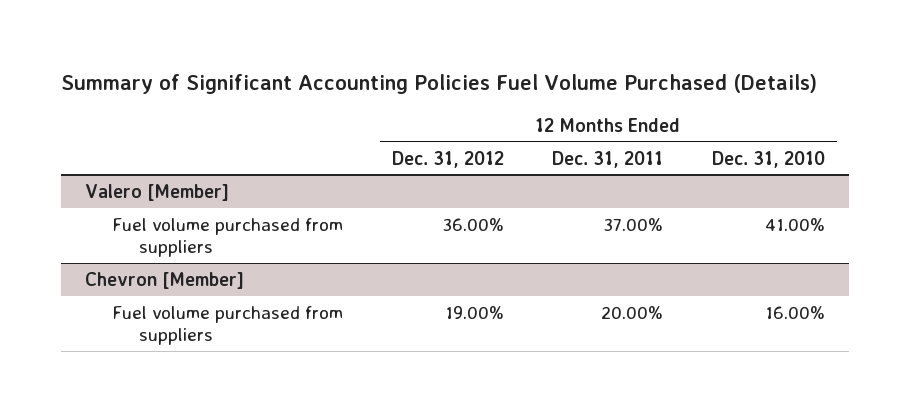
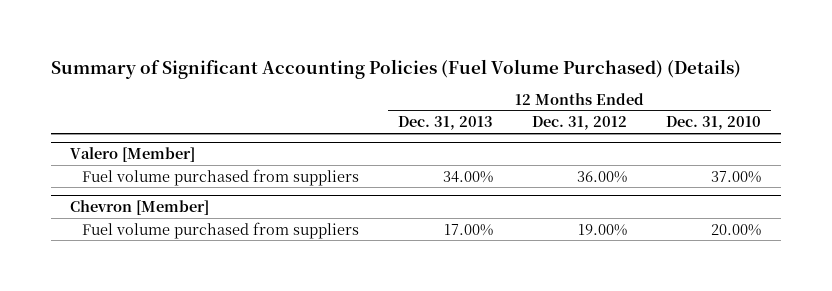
[61,74,818,95] Summary of Significant Accounting Policies Fuel Volume Purchased (Details) -> [50,58,741,79] Summary of Significant Accounting Policies (Fuel Volume Purchased) (Details)
[552,150,664,168] Dec. 31, 2011 -> none
none -> [397,116,493,131] Dec. 31, 2013
[764,217,825,231] 41.00% -> [711,170,762,183] 37.00%
[764,305,825,319] 16.00% -> [711,223,762,236] 20.00%

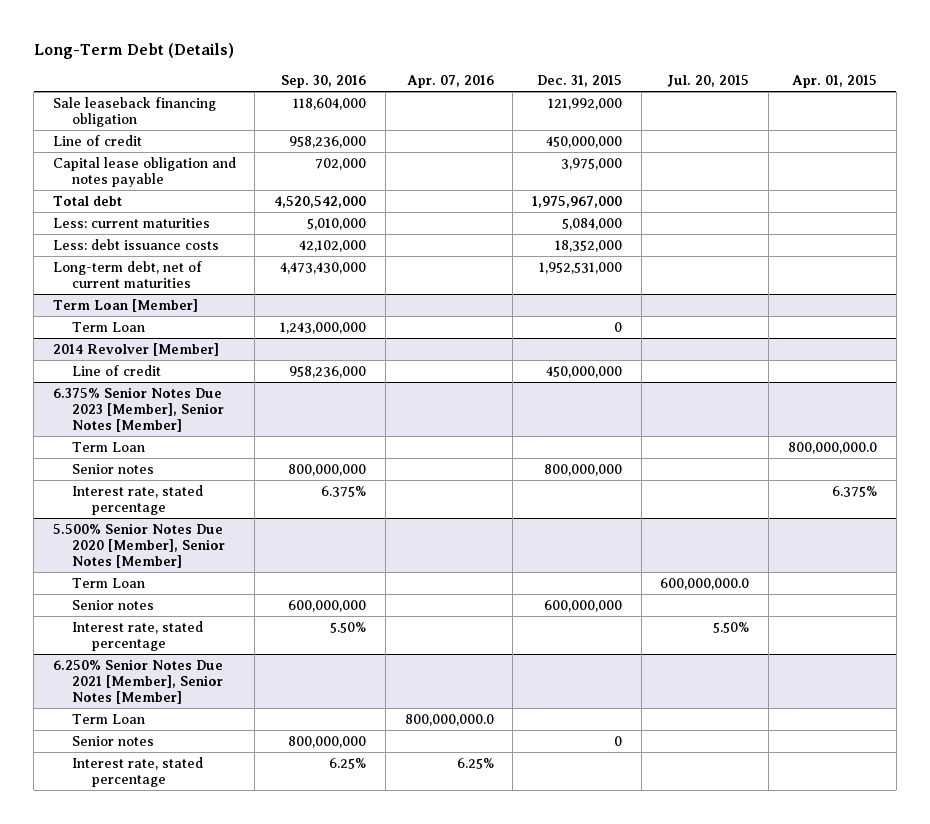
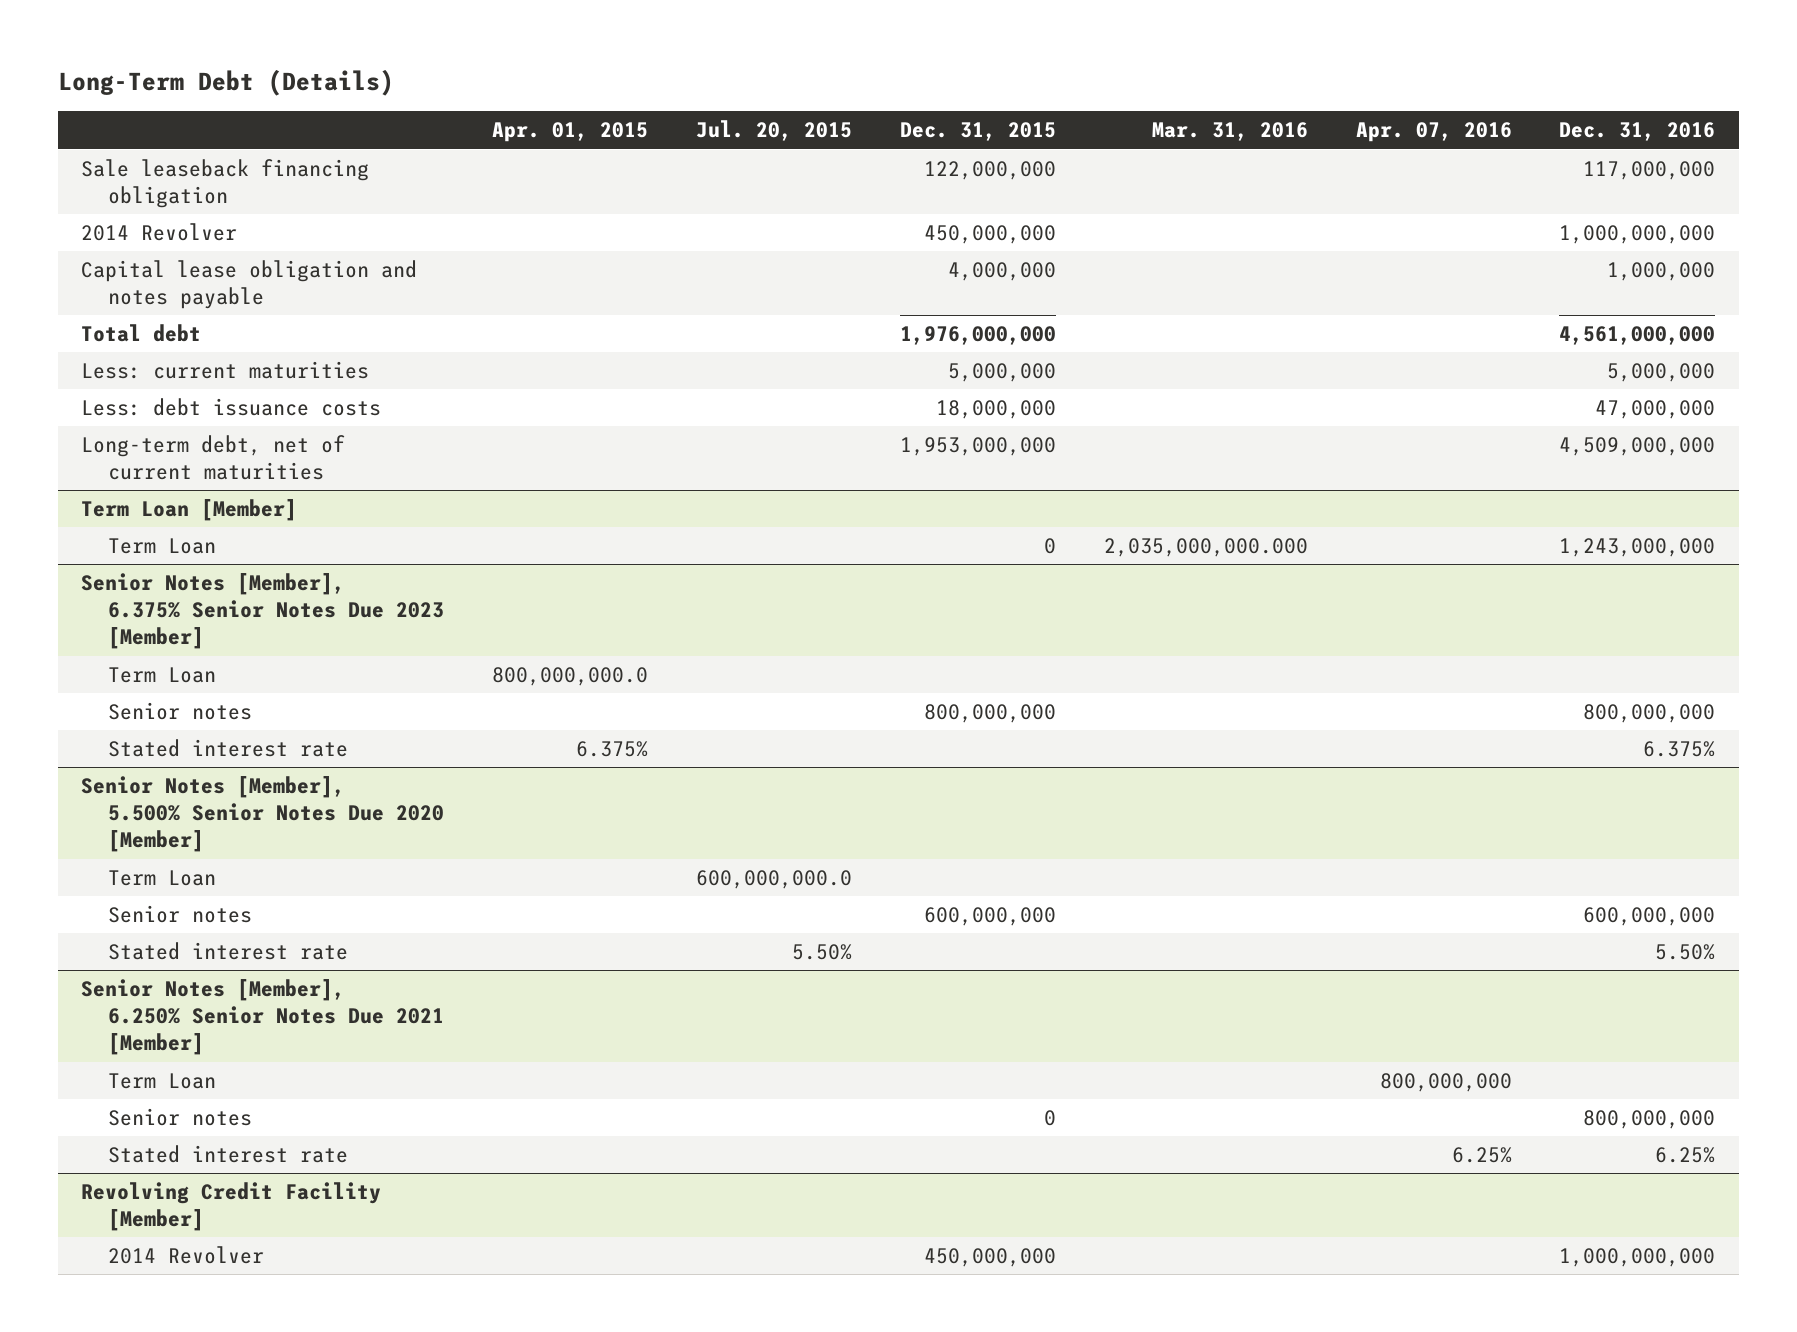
[281,74,367,88] Sep. 30, 2016 -> none
none -> [1151,122,1308,142] Mar. 31, 2016
none -> [1559,122,1716,142] Dec. 31, 2016
[547,97,622,110] 121,992,000 -> [923,161,1056,181] 122,000,000
[52,134,142,146] Line of credit -> [81,223,238,242] 2014 Revolver
[560,157,622,170] 3,975,000 -> [947,262,1056,282] 4,000,000
[531,195,622,208] 1,975,967,000 -> [899,326,1056,346] 1,976,000,000
[561,217,622,230] 5,084,000 -> [947,363,1056,383] 5,000,000
[554,239,622,252] 18,352,000 -> [935,400,1056,420] 18,000,000
[538,261,622,274] 1,952,531,000 -> [899,437,1056,457] 1,953,000,000
[52,342,219,356] 2014 Revolver [Member] -> none
[72,364,162,376] Line of credit -> none
[52,386,225,433] 6.375% Senior Notes Due 2023 [Member], Senior Notes [Member] -> [81,573,445,650] Senior Notes [Member], 6.375% Senior Notes Due 2023 [Member]
[72,484,204,515] Interest rate, stated percentage -> [108,739,349,758] Stated interest rate
[52,522,226,569] 5.500% Senior Notes Due 2020 [Member], Senior Notes [Member] -> [81,776,445,853] Senior Notes [Member], 5.500% Senior Notes Due 2020 [Member]
[72,620,204,651] Interest rate, stated percentage -> [108,942,349,961] Stated interest rate
[52,658,224,705] 6.250% Senior Notes Due 2021 [Member], Senior Notes [Member] -> [81,979,445,1056] Senior Notes [Member], 6.250% Senior Notes Due 2021 [Member]
[404,713,494,726] 800,000,000.0 -> [1379,1073,1512,1093] 800,000,000
[72,756,204,787] Interest rate, stated percentage -> [108,1145,349,1164] Stated interest rate
none -> [81,1182,382,1232] Revolving Credit Facility [Member]
none -> [108,1246,265,1265] 2014 Revolver

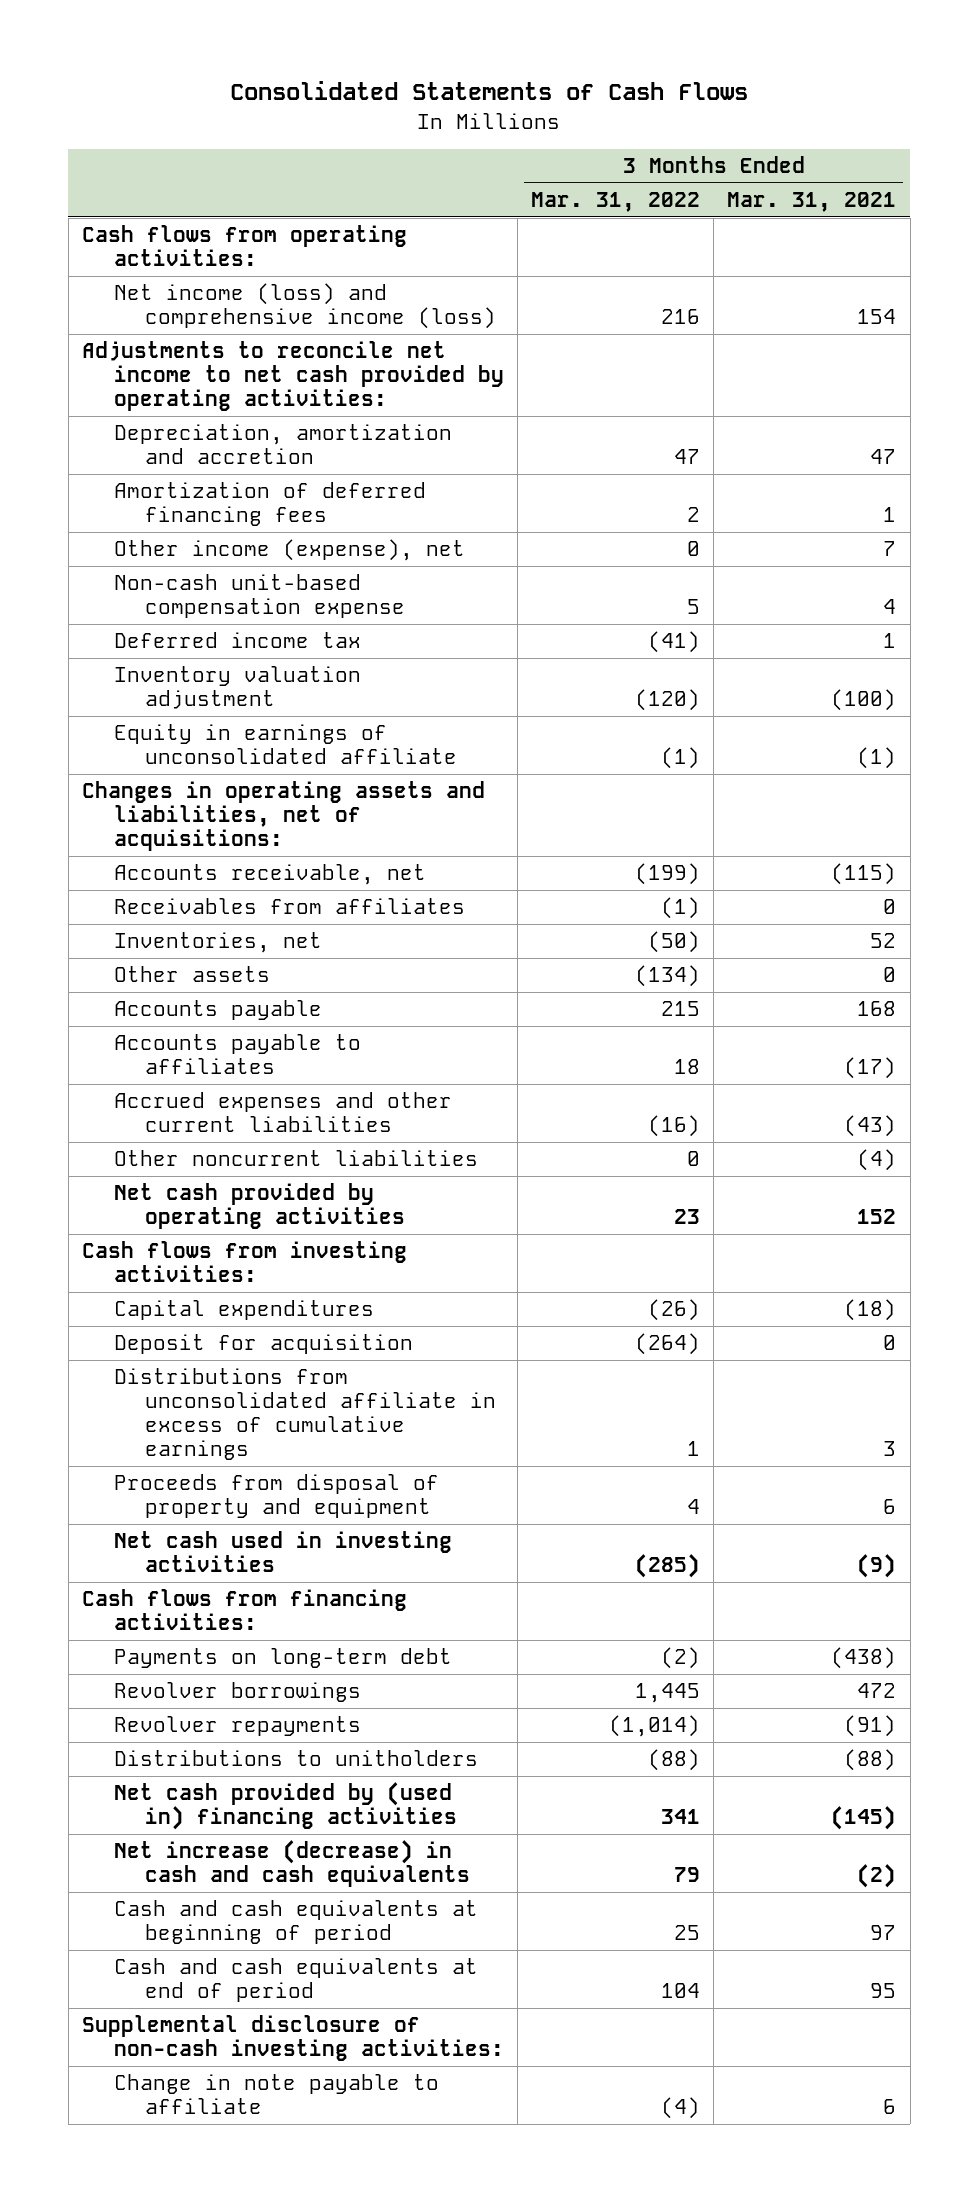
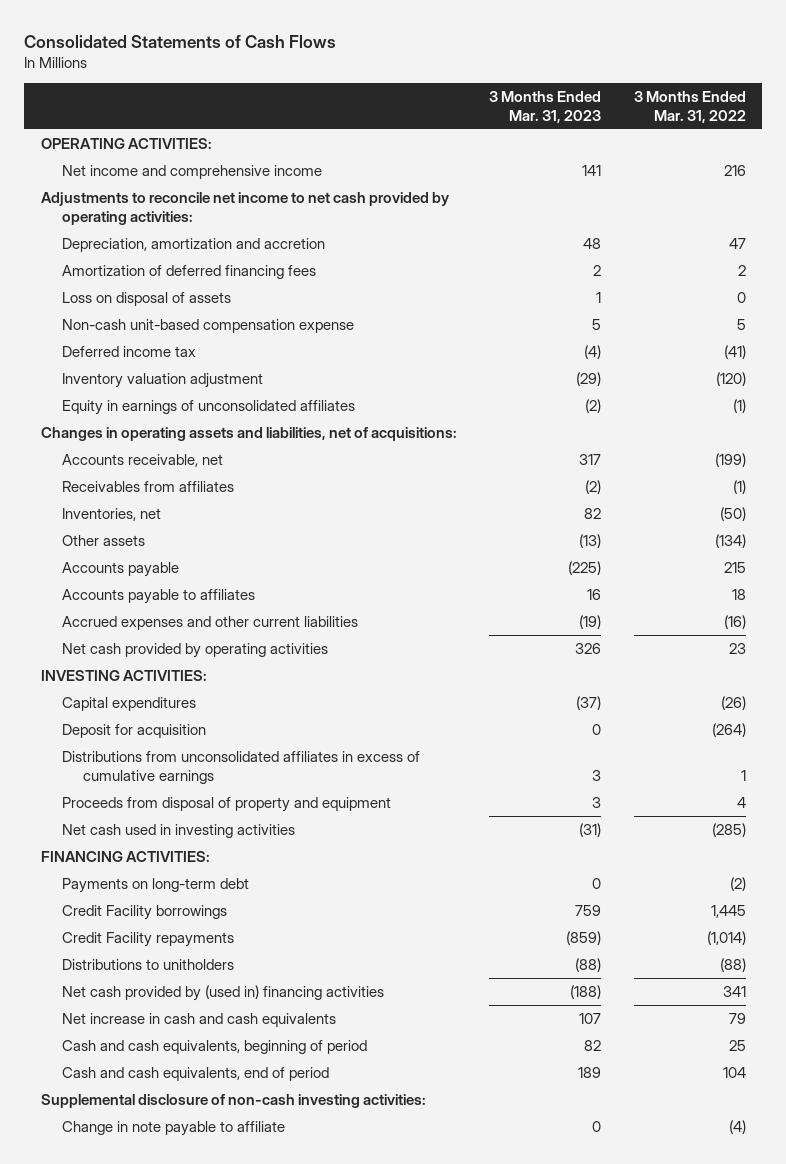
[727,192,897,213] Mar. 31, 2021 -> none
none -> [489,90,602,123] 3 Months Ended Mar. 31, 2023
[81,225,407,267] Cash flows from operating activities: -> [40,138,212,150] OPERATING ACTIVITIES:
[113,283,497,330] Net income (loss) and comprehensive income (loss) -> [61,165,322,180] Net income and comprehensive income
[113,539,465,562] Other income (expense), net -> none
none -> [61,292,231,307] Loss on disposal of assets
[113,724,458,765] Equity in earnings of unconsolidated affiliate -> [61,400,355,416] Equity in earnings of unconsolidated affiliates
[113,1150,478,1167] Other noncurrent liabilities -> none
[81,1241,407,1283] Cash flows from investing activities: -> [40,670,207,682] INVESTING ACTIVITIES:
[113,1368,497,1461] Distributions from unconsolidated affiliate in excess of cumulative earnings -> [61,751,420,785] Distributions from unconsolidated affiliates in excess of cumulative earnings
[81,1589,407,1631] Cash flows from financing activities: -> [40,851,210,863] FINANCING ACTIVITIES:
[113,1682,361,1703] Revolver borrowings -> [61,905,227,921] Credit Facility borrowings
[113,1716,361,1737] Revolver repayments -> [61,932,234,948] Credit Facility repayments
[113,1840,471,1888] Net increase (decrease) in cash and cash equivalents -> [61,1013,336,1028] Net increase in cash and cash equivalents
[113,1900,478,1945] Cash and cash equivalents at beginning of period -> [61,1040,367,1055] Cash and cash equivalents, beginning of period
[113,1958,478,2003] Cash and cash equivalents at end of period -> [61,1067,329,1082] Cash and cash equivalents, end of period

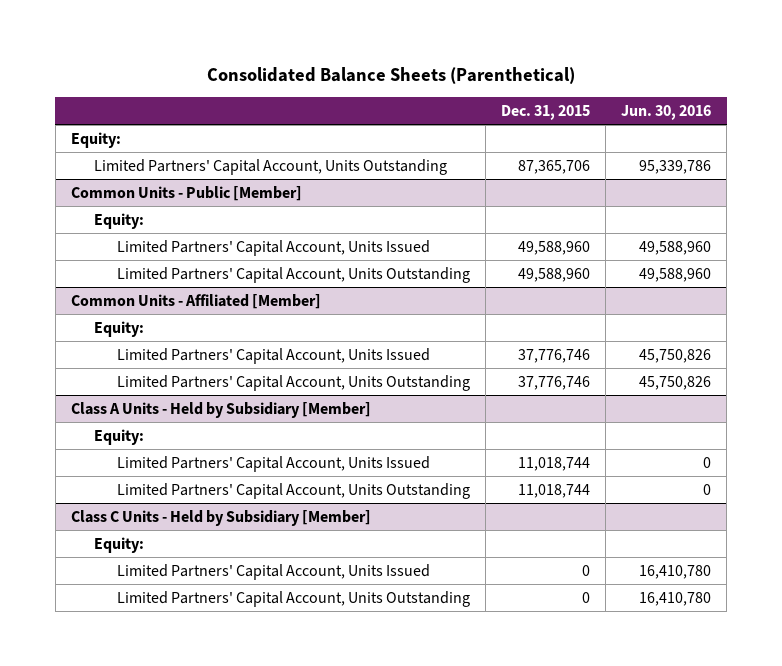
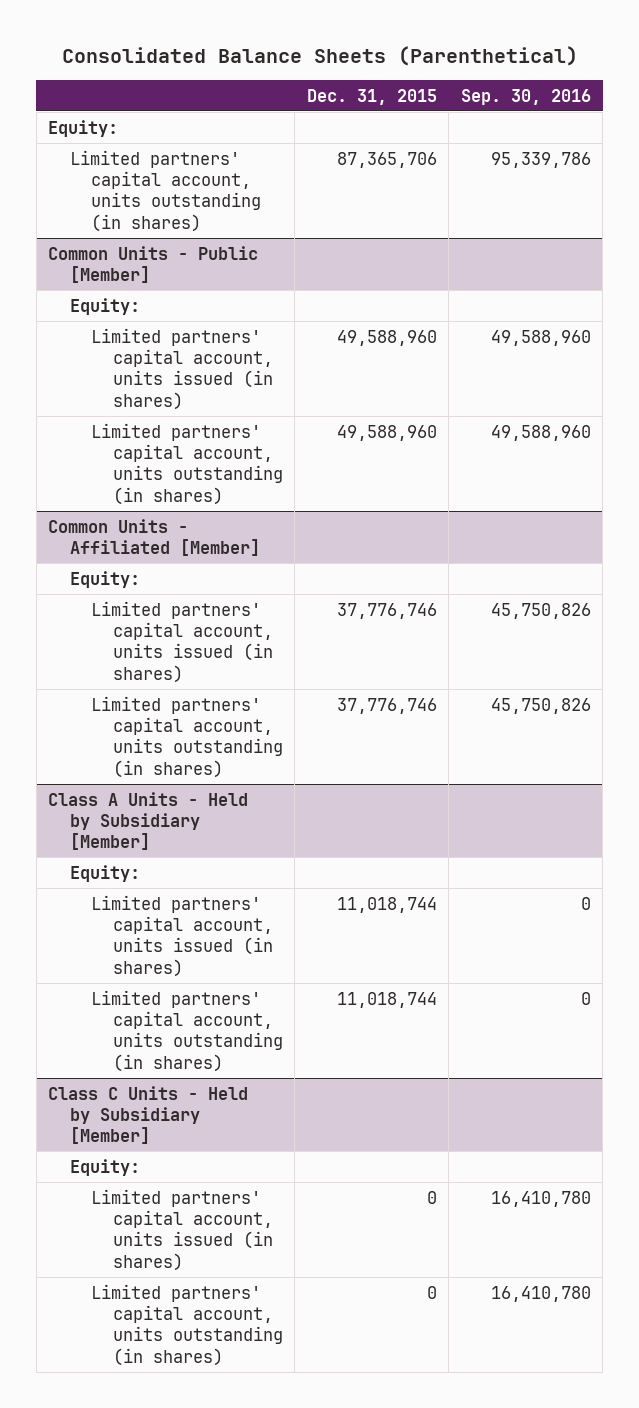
[621,104,712,120] Jun. 30, 2016 -> none
none -> [460,88,591,105] Sep. 30, 2016
[94,159,448,176] Limited Partners' Capital Account, Units Outstanding -> [69,149,262,232] Limited partners' capital account, units outstanding (in shares)
[117,240,431,257] Limited Partners' Capital Account, Units Issued -> [91,327,273,410] Limited partners' capital account, units issued (in shares)
[117,267,471,284] Limited Partners' Capital Account, Units Outstanding -> [91,422,283,505] Limited partners' capital account, units outstanding (in shares)
[117,348,431,365] Limited Partners' Capital Account, Units Issued -> [91,600,273,683] Limited partners' capital account, units issued (in shares)
[117,375,471,392] Limited Partners' Capital Account, Units Outstanding -> [91,695,283,778] Limited partners' capital account, units outstanding (in shares)
[117,456,431,473] Limited Partners' Capital Account, Units Issued -> [91,894,273,977] Limited partners' capital account, units issued (in shares)
[117,483,471,500] Limited Partners' Capital Account, Units Outstanding -> [91,989,283,1072] Limited partners' capital account, units outstanding (in shares)
[117,564,431,581] Limited Partners' Capital Account, Units Issued -> [91,1188,273,1271] Limited partners' capital account, units issued (in shares)
[117,591,471,608] Limited Partners' Capital Account, Units Outstanding -> [91,1283,283,1366] Limited partners' capital account, units outstanding (in shares)

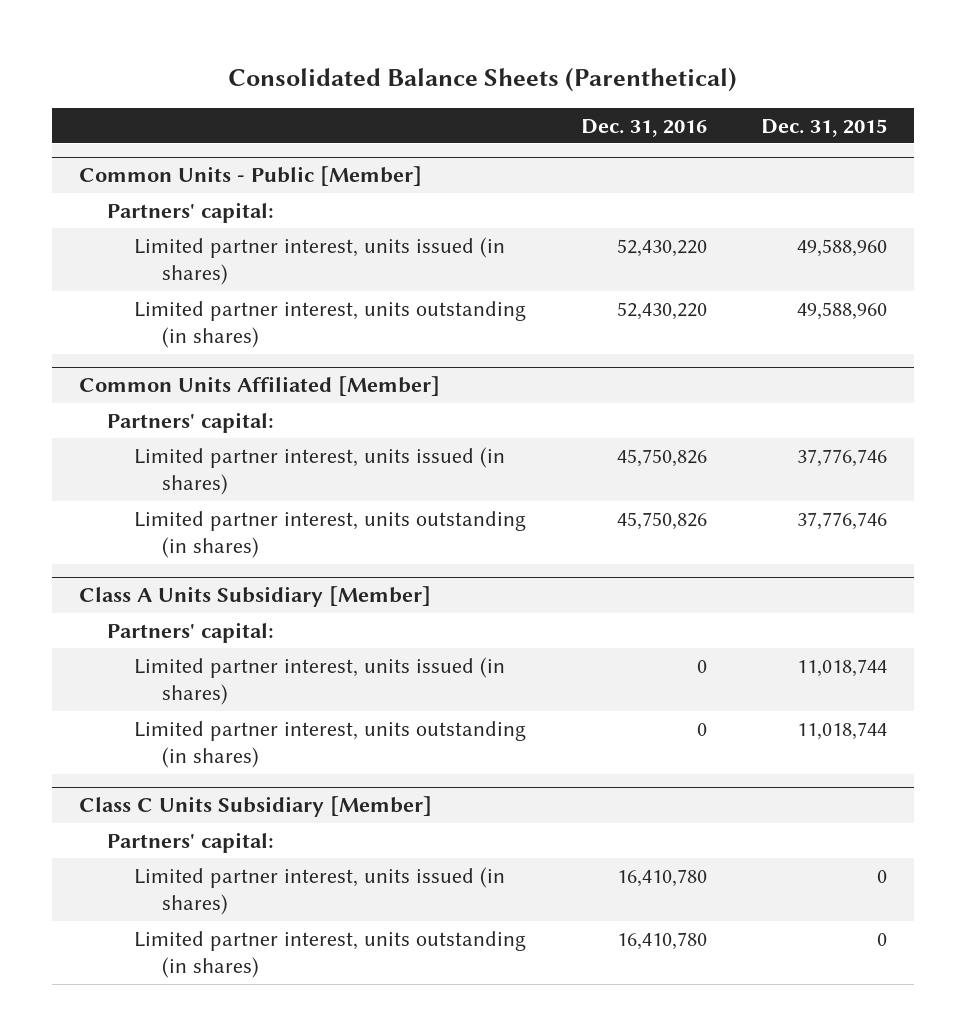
[460,88,591,105] Sep. 30, 2016 -> none
none -> [580,118,707,137] Dec. 31, 2016
[48,119,119,137] Equity: -> none
[69,149,262,232] Limited partners' capital account, units outstanding (in shares) -> none
[69,297,140,315] Equity: -> [106,201,274,223] Partners' capital:
[91,327,273,410] Limited partners' capital account, units issued (in shares) -> [134,236,506,286] Limited partner interest, units issued (in shares)
[91,422,283,505] Limited partners' capital account, units outstanding (in shares) -> [134,300,527,349] Limited partner interest, units outstanding (in shares)
[48,518,260,557] Common Units - Affiliated [Member] -> [79,376,441,397] Common Units Affiliated [Member]
[69,570,140,588] Equity: -> [106,411,274,433] Partners' capital:
[91,600,273,683] Limited partners' capital account, units issued (in shares) -> [134,446,506,496] Limited partner interest, units issued (in shares)
[91,695,283,778] Limited partners' capital account, units outstanding (in shares) -> [134,510,527,559] Limited partner interest, units outstanding (in shares)
[48,791,249,851] Class A Units - Held by Subsidiary [Member] -> [79,586,432,608] Class A Units Subsidiary [Member]
[69,864,140,882] Equity: -> [106,621,274,643] Partners' capital:
[91,894,273,977] Limited partners' capital account, units issued (in shares) -> [134,656,506,706] Limited partner interest, units issued (in shares)
[91,989,283,1072] Limited partners' capital account, units outstanding (in shares) -> [134,720,527,769] Limited partner interest, units outstanding (in shares)
[48,1085,249,1145] Class C Units - Held by Subsidiary [Member] -> [79,796,433,818] Class C Units Subsidiary [Member]
[69,1158,140,1176] Equity: -> [106,831,274,853] Partners' capital:
[91,1188,273,1271] Limited partners' capital account, units issued (in shares) -> [134,866,506,916] Limited partner interest, units issued (in shares)
[91,1283,283,1366] Limited partners' capital account, units outstanding (in shares) -> [134,930,527,979] Limited partner interest, units outstanding (in shares)

